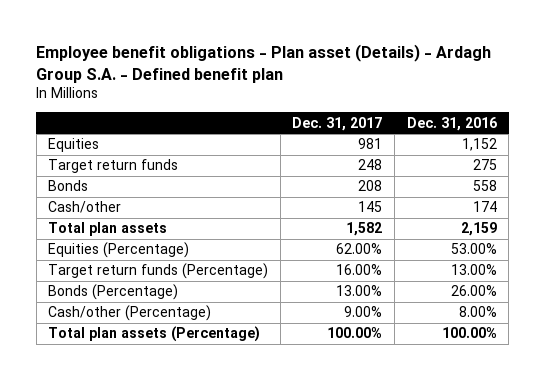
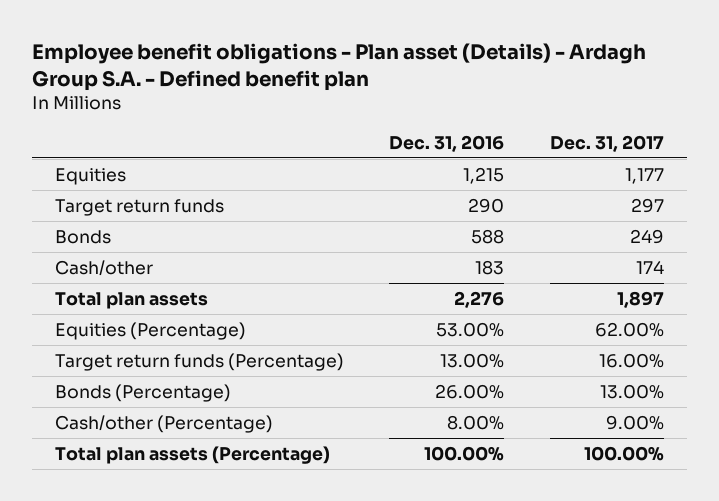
[358,138,383,150] 981 -> [624,167,664,184] 1,177
[461,138,497,152] 1,152 -> [463,166,505,184] 1,215
[358,159,383,171] 248 -> [630,197,664,213] 297
[472,159,497,171] 275 -> [468,197,505,213] 290
[358,180,383,192] 208 -> [629,228,664,244] 249
[472,180,497,192] 558 -> [471,228,505,244] 588
[358,201,383,213] 145 -> [635,259,664,274] 174
[472,201,497,213] 174 -> [475,259,505,275] 183
[346,222,383,237] 1,582 -> [616,290,664,308] 1,897
[460,222,497,237] 2,159 -> [454,290,505,308] 2,276

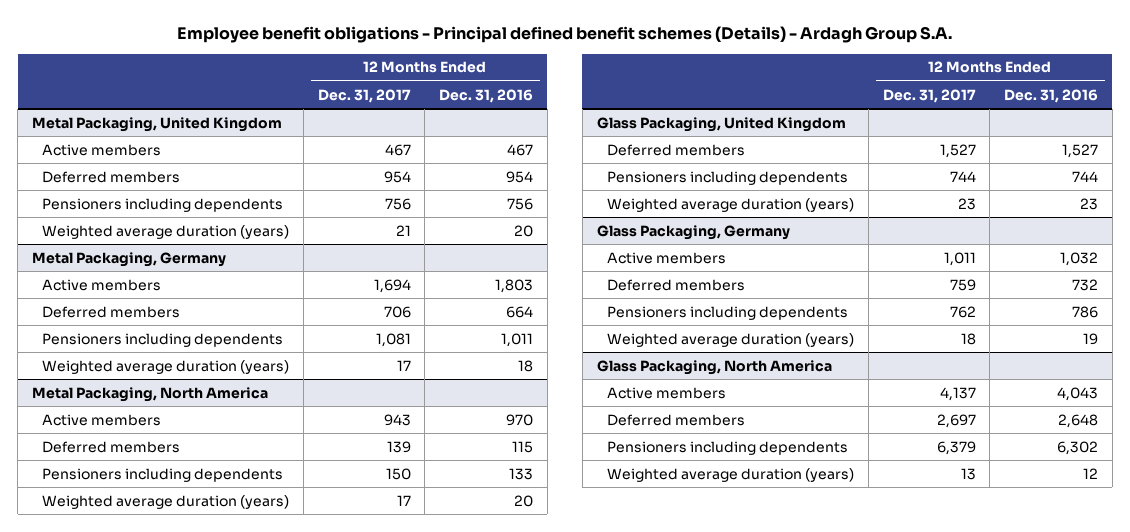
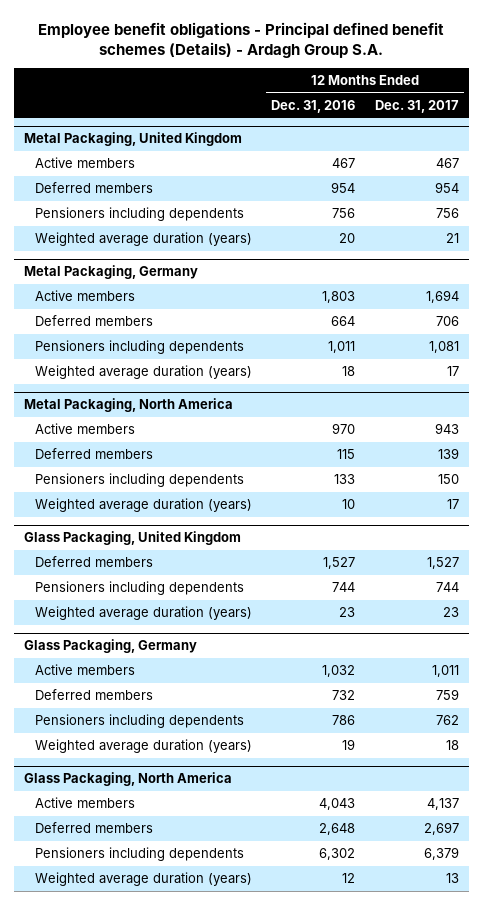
[514,494,534,507] 20 -> [342,499,356,510] 10

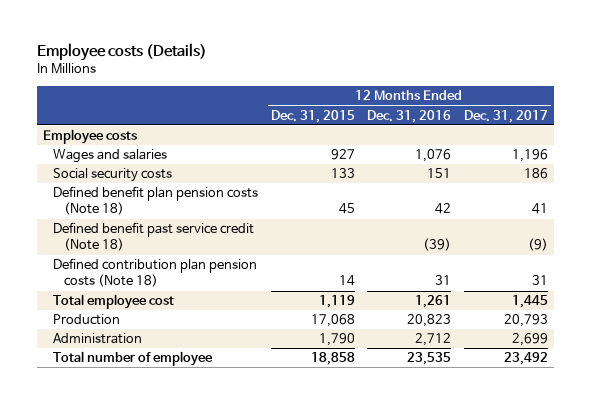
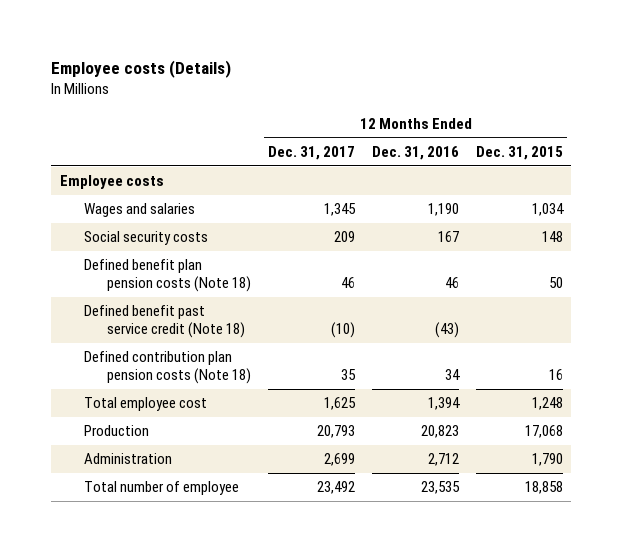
[330,149,355,161] 927 -> [531,203,564,217] 1,034
[415,149,452,163] 1,076 -> [428,203,460,217] 1,190
[512,149,549,163] 1,196 -> [324,203,357,217] 1,345
[330,168,355,179] 133 -> [541,231,563,243] 148
[427,168,452,179] 151 -> [438,231,460,243] 167
[524,168,549,180] 186 -> [334,231,356,243] 209
[338,203,355,215] 45 -> [548,277,563,289] 50
[435,203,452,215] 42 -> [445,277,460,289] 46
[532,203,549,215] 41 -> [341,277,356,289] 46
[423,238,452,252] (39) -> [435,322,460,339] (43)
[528,238,549,252] (9) -> [331,322,356,339] (10)
[338,275,355,287] 14 -> [548,369,563,381] 16
[435,275,452,286] 31 -> [445,369,461,381] 34
[532,275,549,286] 31 -> [341,369,357,381] 35
[318,295,355,309] 1,119 -> [531,397,563,411] 1,248
[415,295,452,309] 1,261 -> [428,397,461,411] 1,394
[512,295,549,309] 1,445 -> [324,397,357,411] 1,625

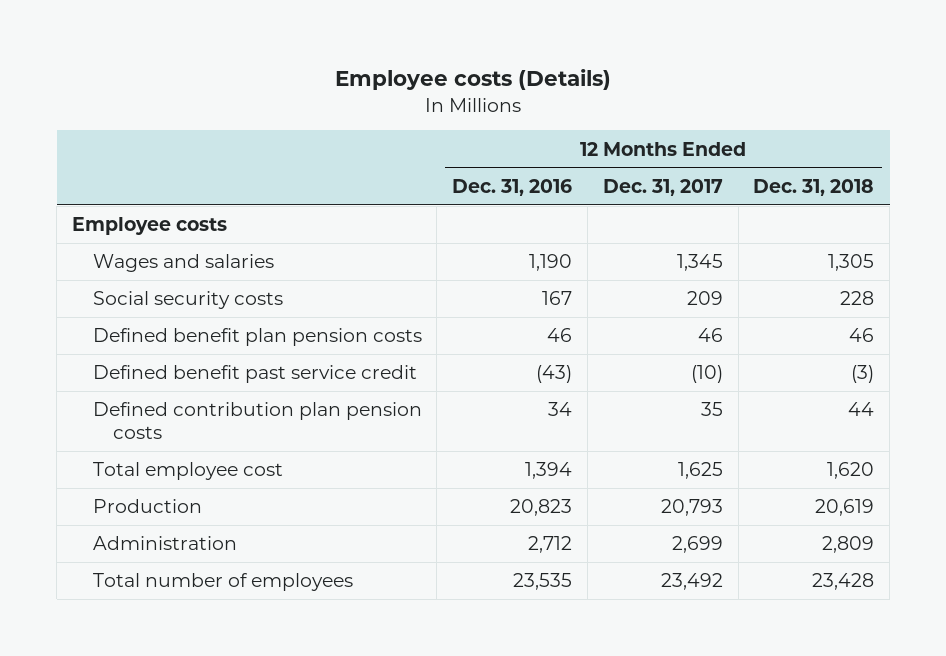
[475,145,563,160] Dec. 31, 2015 -> none
none -> [753,178,875,196] Dec. 31, 2018
[83,259,252,293] Defined benefit plan pension costs (Note 18) -> [92,328,422,347] Defined benefit plan pension costs
[83,305,246,339] Defined benefit past service credit (Note 18) -> [92,365,417,384] Defined benefit past service credit
[83,351,252,385] Defined contribution plan pension costs (Note 18) -> [92,402,422,439] Defined contribution plan pension costs
[83,481,239,496] Total number of employee -> [92,573,353,592] Total number of employees

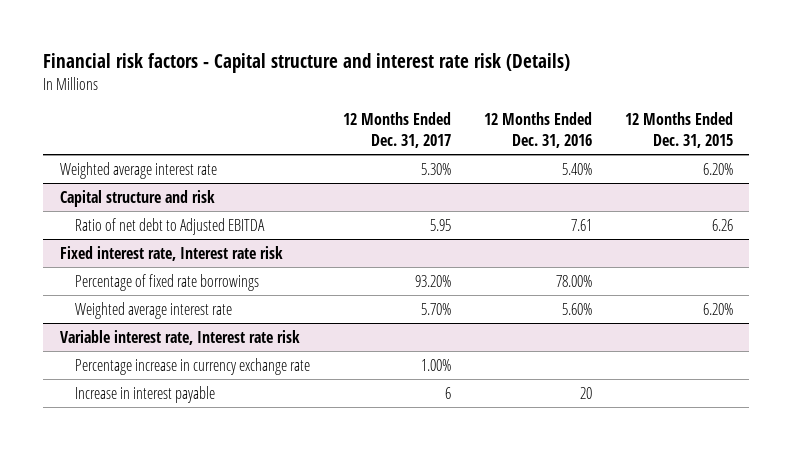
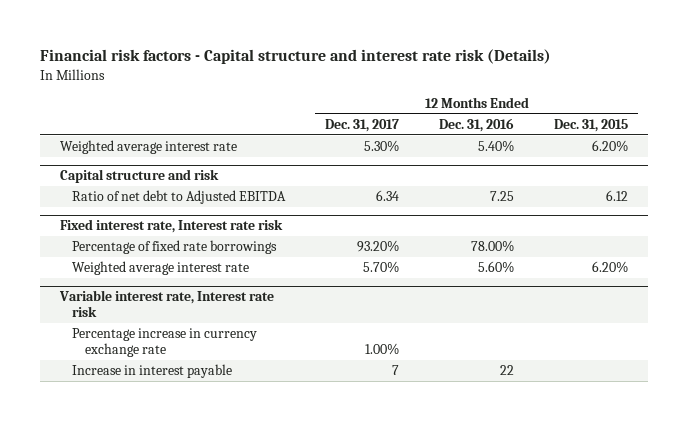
[429,218,451,231] 5.95 -> [376,189,400,201] 6.34
[570,218,592,231] 7.61 -> [490,190,515,201] 7.25
[711,218,733,231] 6.26 -> [606,189,629,201] 6.12
[444,386,451,399] 6 -> [392,364,400,375] 7
[579,386,592,399] 20 -> [500,364,515,375] 22

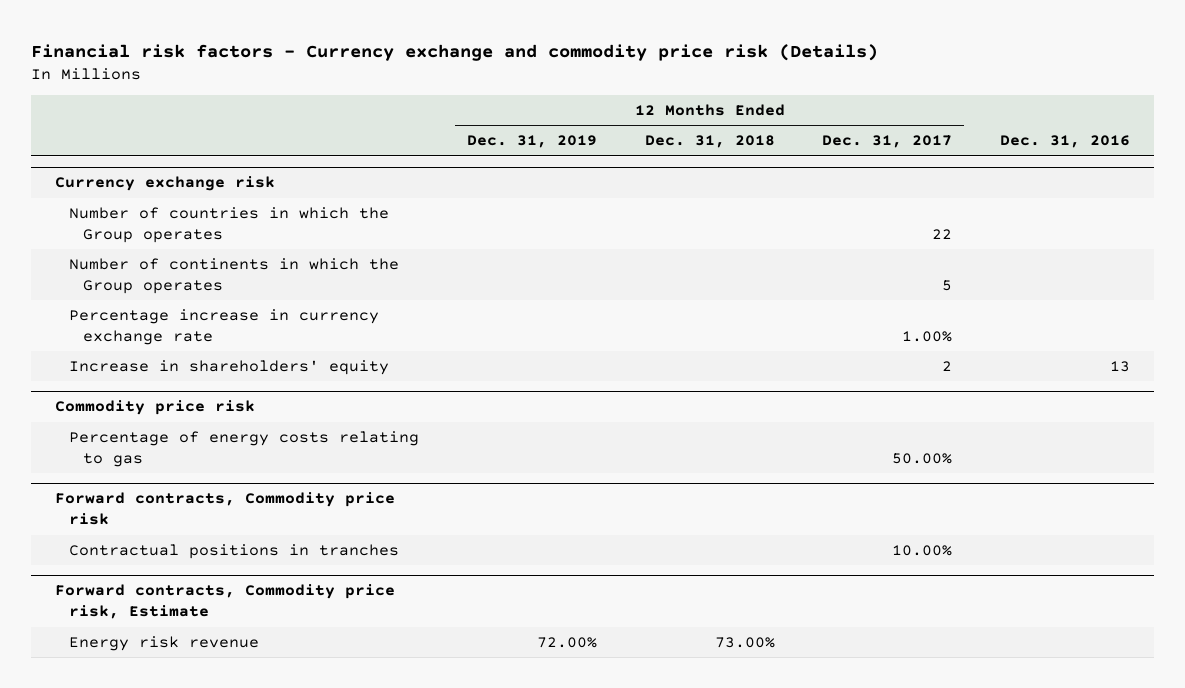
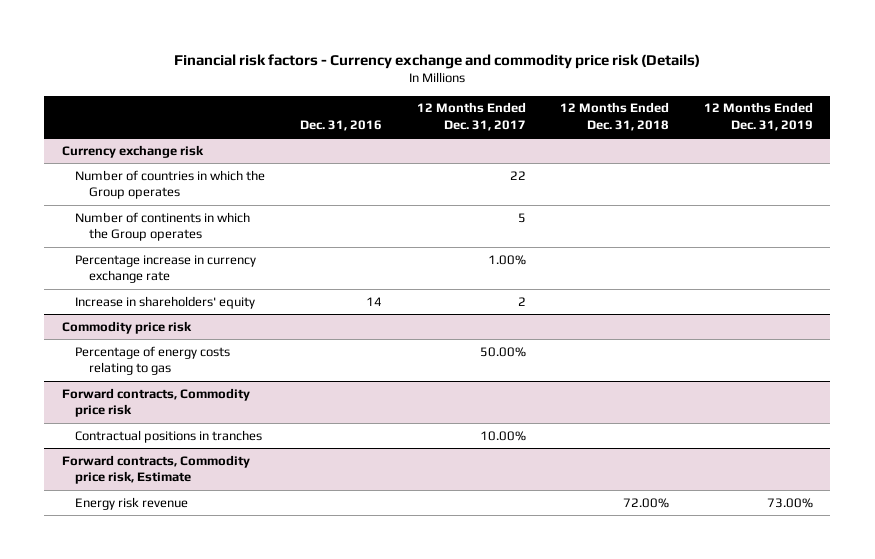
[1110,360,1131,372] 13 -> [365,296,382,306] 14
[536,636,597,648] 72.00% -> [767,497,814,508] 73.00%
[714,636,775,648] 73.00% -> [623,497,670,508] 72.00%

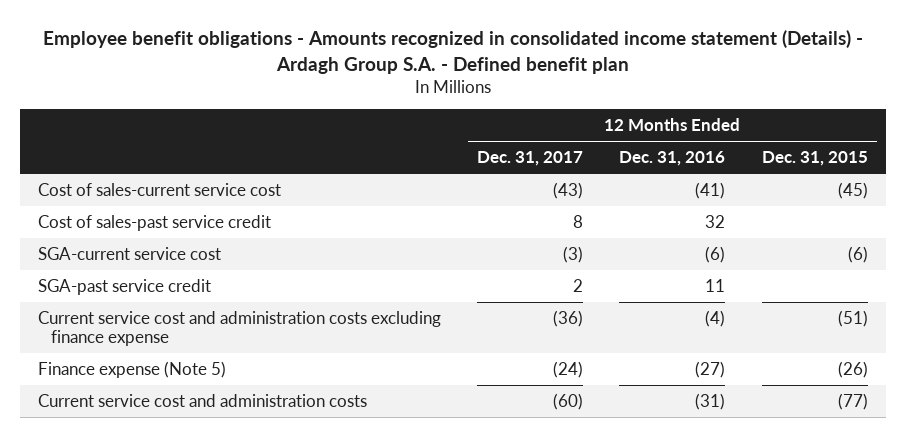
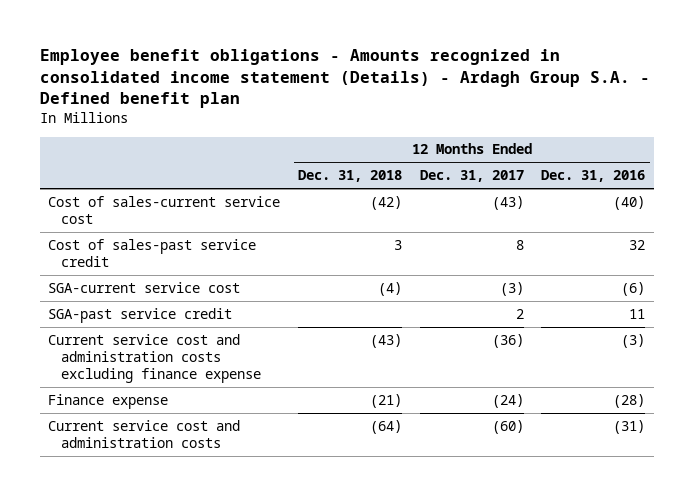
[761,151,868,167] Dec. 31, 2015 -> none
none -> [298,170,403,183] Dec. 31, 2018
[695,181,726,199] (41) -> [613,195,646,210] (40)
[705,309,726,327] (4) -> [621,333,646,348] (3)
[37,360,226,378] Finance expense (Note 5) -> [48,393,169,409] Finance expense
[695,360,726,378] (27) -> [613,393,646,408] (28)

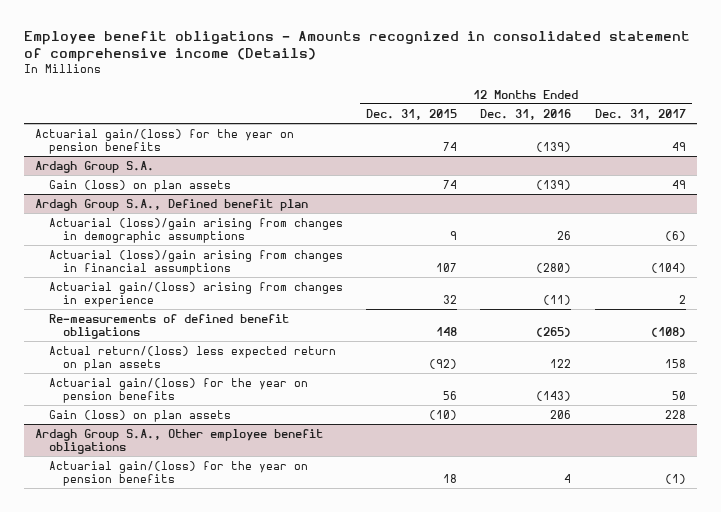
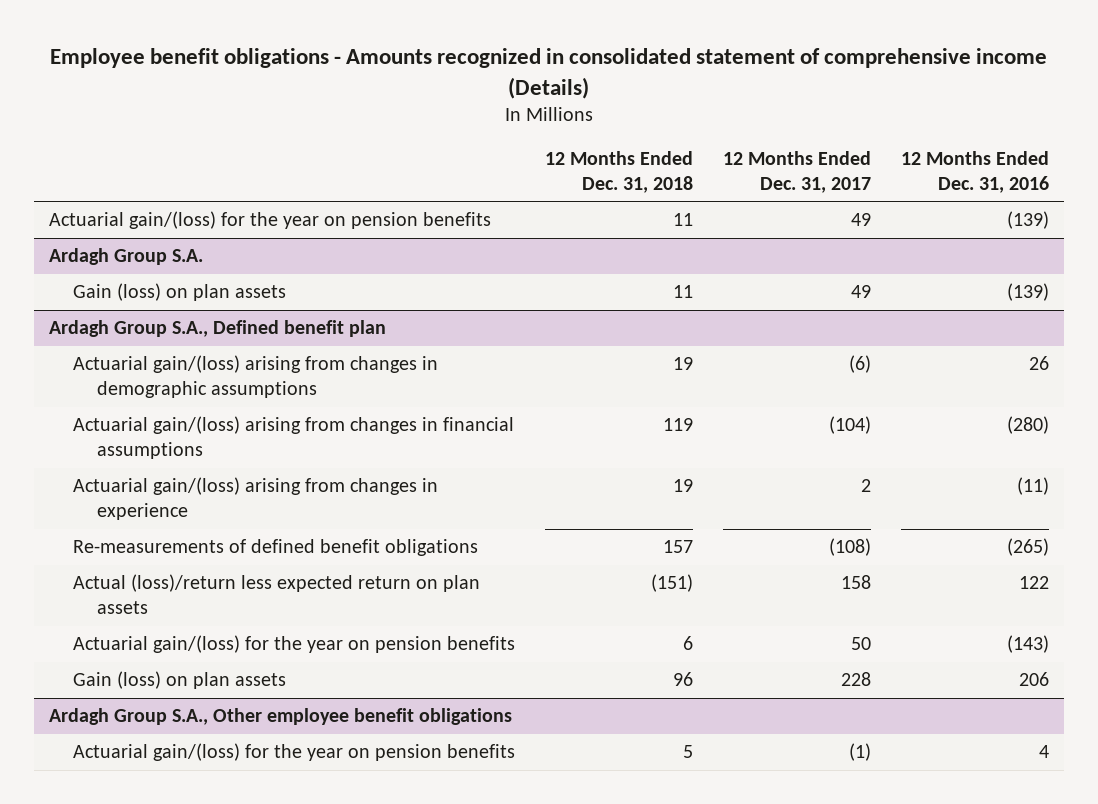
[366,108,458,120] Dec. 31, 2015 -> none
none -> [545,150,694,193] 12 Months Ended Dec. 31, 2018
[48,217,343,243] Actuarial (loss)/gain arising from changes in demographic assumptions -> [72,355,438,399] Actuarial gain/(loss) arising from changes in demographic assumptions
[48,249,343,275] Actuarial (loss)/gain arising from changes in financial assumptions -> [72,416,514,460] Actuarial gain/(loss) arising from changes in financial assumptions
[48,345,336,371] Actual return/(loss) less expected return on plan assets -> [72,574,480,615] Actual (loss)/return less expected return on plan assets

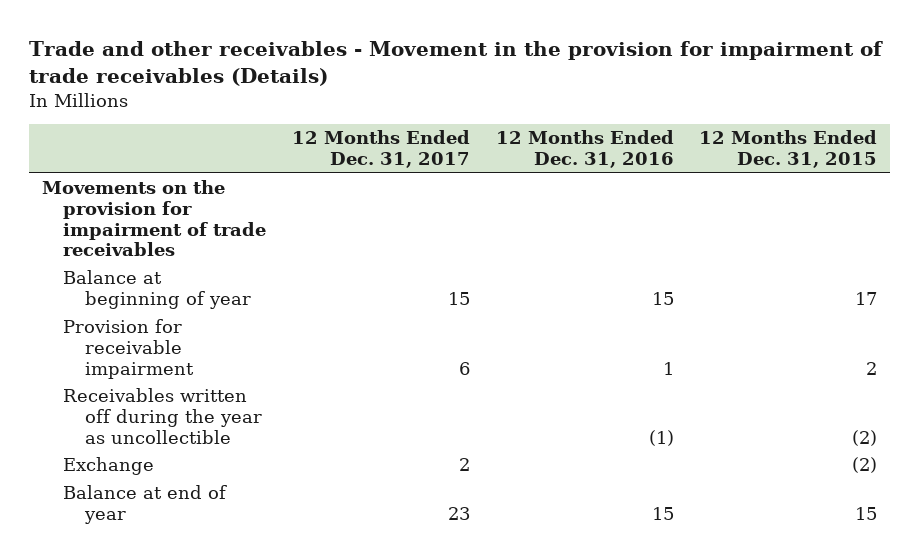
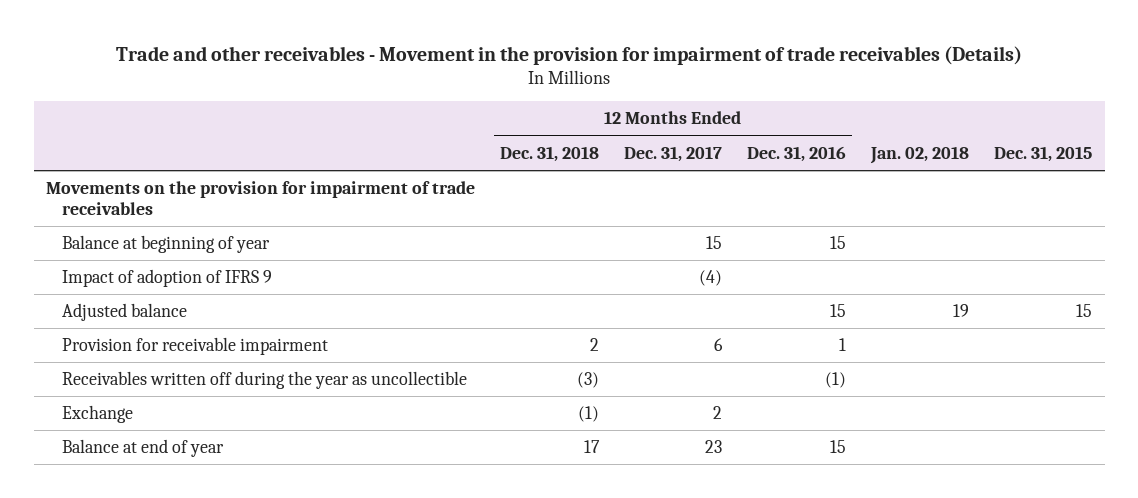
[699,130,878,168] 12 Months Ended Dec. 31, 2015 -> none
none -> [500,145,600,162] Dec. 31, 2018
none -> [870,145,970,164] Jan. 02, 2018
none -> [994,145,1093,162] Dec. 31, 2015
none -> [61,269,272,288] Impact of adoption of IFRS 9
none -> [61,303,187,322] Adjusted balance

